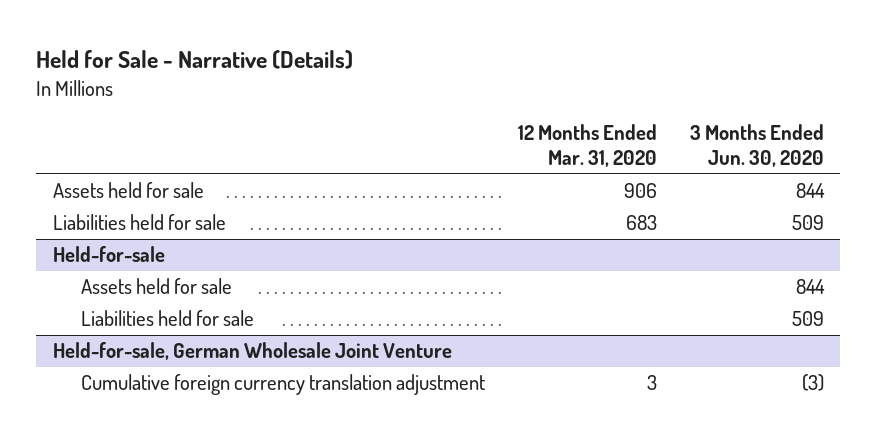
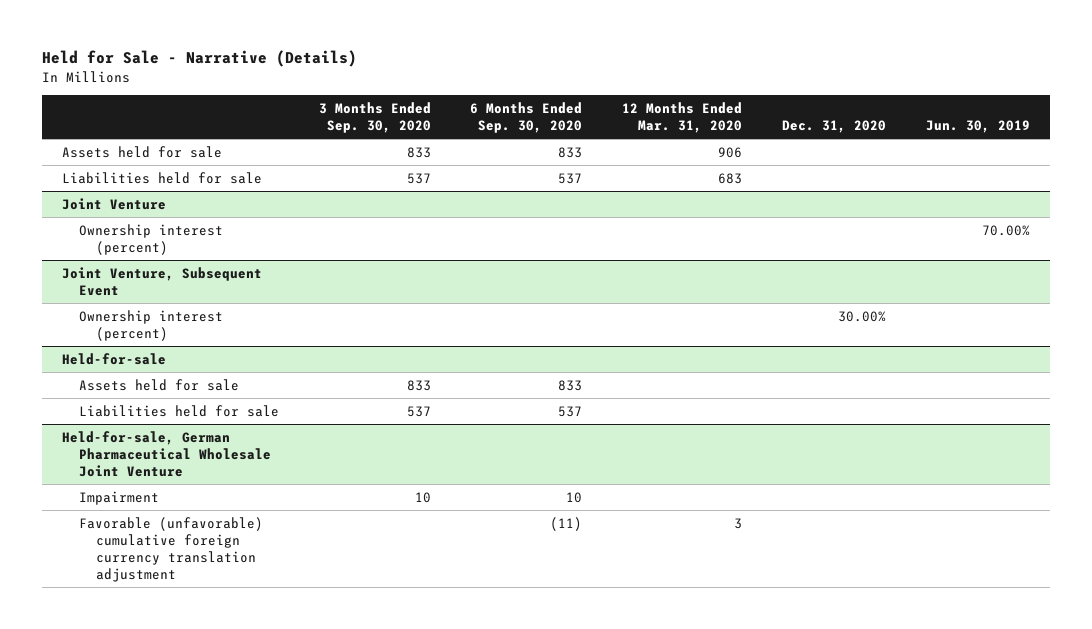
[689,123,824,168] 3 Months Ended Jun. 30, 2020 -> none
none -> [318,102,431,134] 3 Months Ended Sep. 30, 2020
none -> [470,102,583,134] 6 Months Ended Sep. 30, 2020
none -> [782,120,887,134] Dec. 31, 2020
none -> [925,120,1030,134] Jun. 30, 2019
none -> [61,197,166,210] Joint Venture
none -> [78,223,223,255] Ownership interest (percent)
none -> [61,266,262,296] Joint Venture, Subsequent Event
none -> [78,309,223,341] Ownership interest (percent)
[52,342,452,361] Held-for-sale, German Wholesale Joint Venture -> [61,430,271,477] Held-for-sale, German Pharmaceutical Wholesale Joint Venture
none -> [78,490,159,505] Impairment
[81,374,486,396] Cumulative foreign currency translation adjustment -> [78,516,263,582] Favorable (unfavorable) cumulative foreign currency translation adjustment

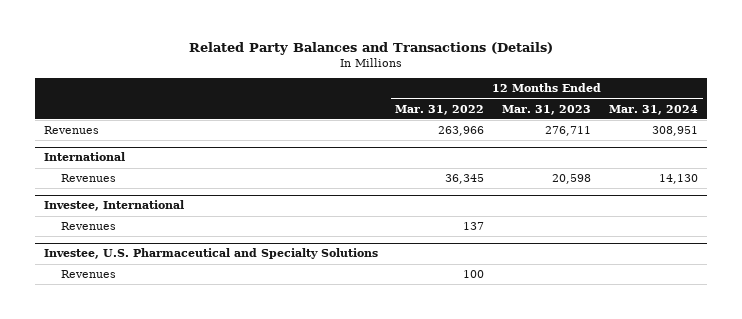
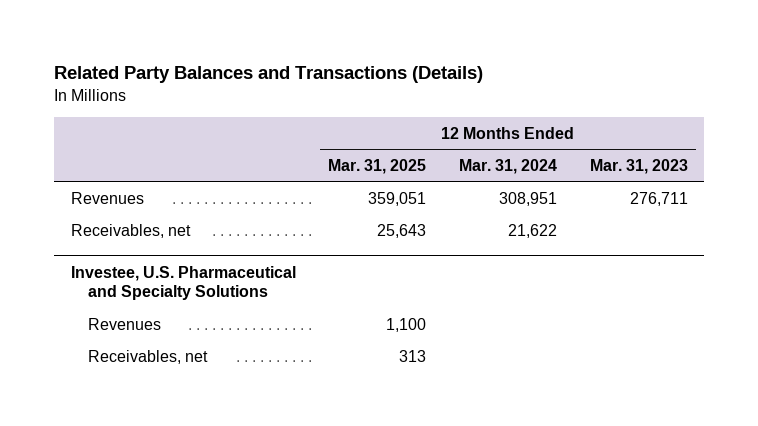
[395,104,485,115] Mar. 31, 2022 -> none
none -> [328,158,427,174] Mar. 31, 2025
[43,152,125,162] International -> none
[60,174,116,183] Revenues -> none
[43,200,184,212] Investee, International -> none
[60,222,116,231] Revenues -> none
none -> [70,223,191,238] Receivables, net
none -> [88,349,209,364] Receivables, net

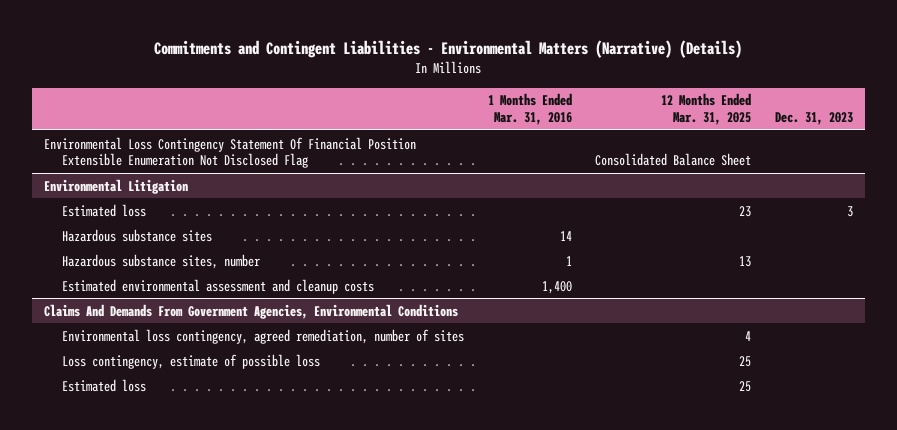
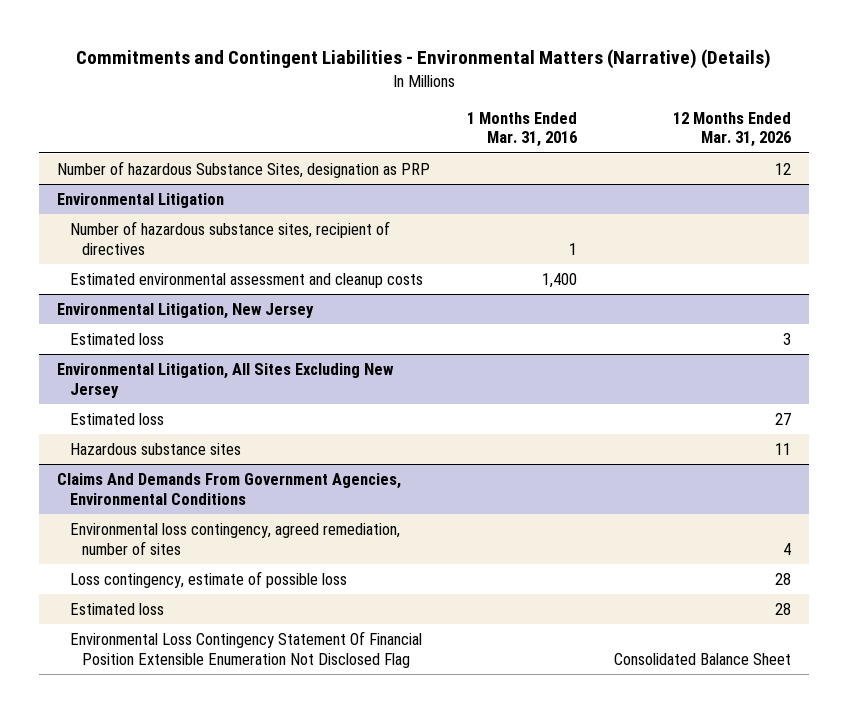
[661,93,752,126] 12 Months Ended Mar. 31, 2025 -> none
[775,112,854,126] Dec. 31, 2023 -> none
none -> [672,111,791,148] 12 Months Ended Mar. 31, 2026
[43,136,416,169] Environmental Loss Contingency Statement Of Financial Position Extensible Enumeration Not Disclosed Flag -> none
none -> [57,160,431,178] Number of hazardous Substance Sites, designation as PRP
[61,203,146,217] Estimated loss -> none
[61,228,212,242] Hazardous substance sites -> none
[61,253,260,269] Hazardous substance sites, number -> [69,220,390,255] Number of hazardous substance sites, recipient of directives
none -> [57,302,315,319] Environmental Litigation, New Jersey
none -> [69,332,164,345] Estimated loss
none -> [57,362,395,398] Environmental Litigation, All Sites Excluding New Jersey
none -> [69,412,164,425] Estimated loss
none -> [69,442,241,455] Hazardous substance sites
none -> [69,630,422,668] Environmental Loss Contingency Statement Of Financial Position Extensible Enumeration Not Disclosed Flag

